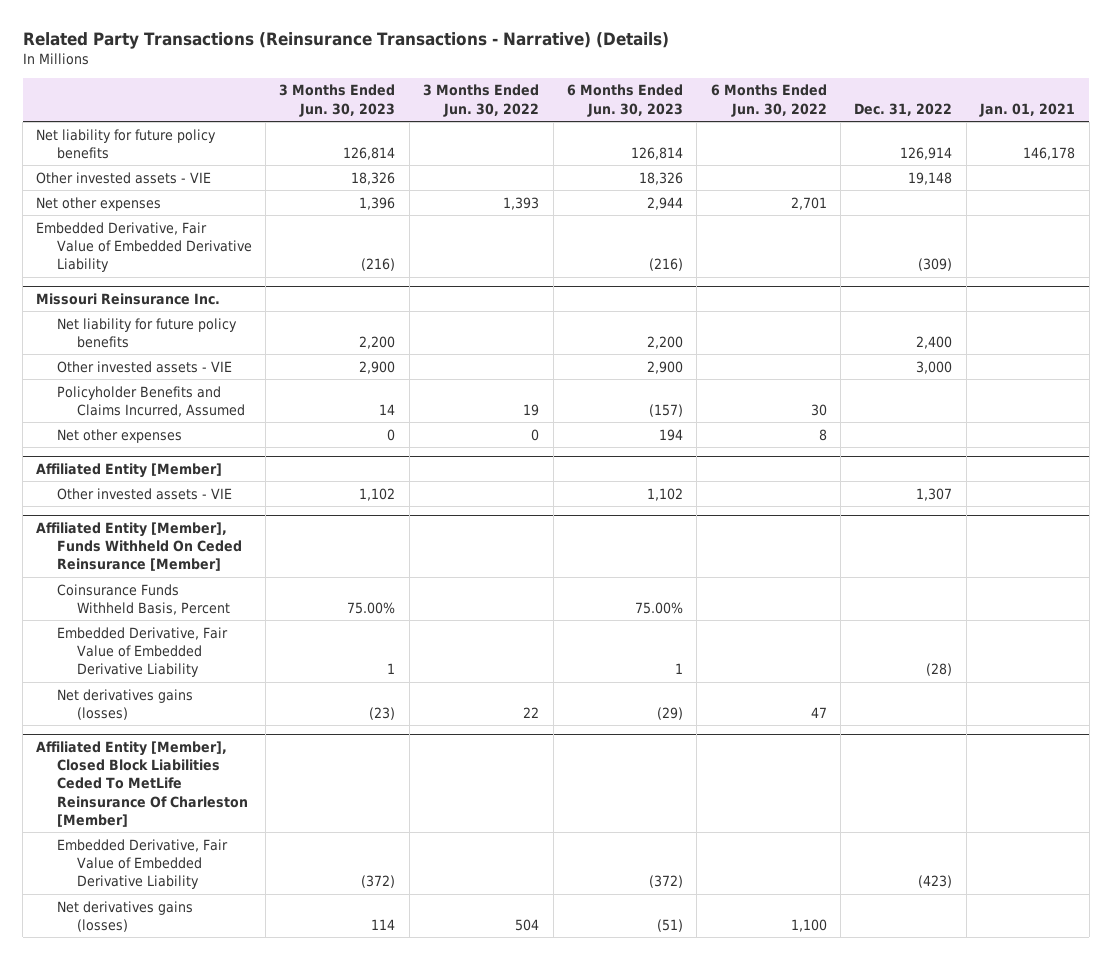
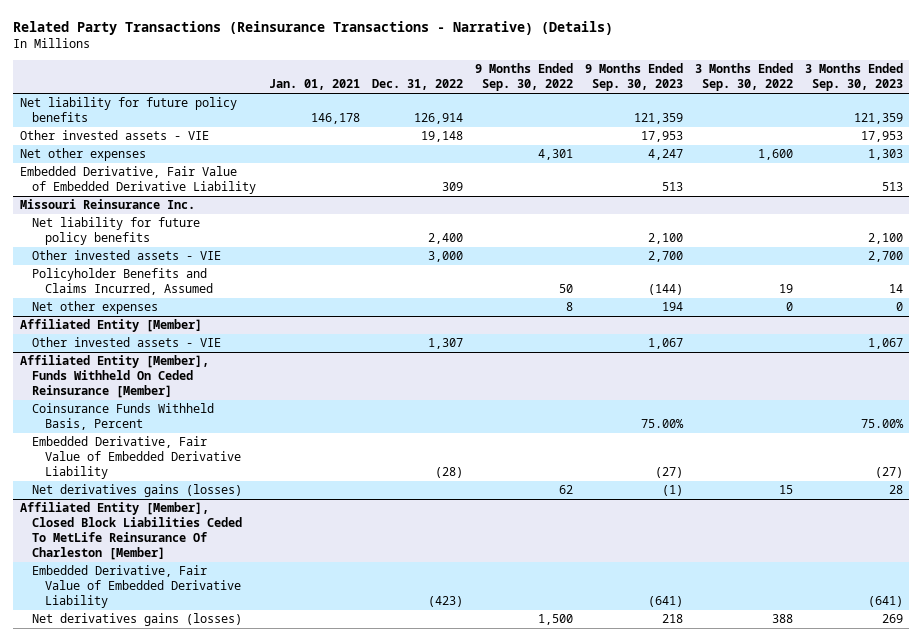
[279,84,396,117] 3 Months Ended Jun. 30, 2023 -> none
[423,84,540,117] 3 Months Ended Jun. 30, 2022 -> none
[566,84,683,117] 6 Months Ended Jun. 30, 2023 -> none
[710,84,827,117] 6 Months Ended Jun. 30, 2022 -> none
none -> [474,63,573,92] 9 Months Ended Sep. 30, 2022
none -> [584,63,683,92] 9 Months Ended Sep. 30, 2023
none -> [694,63,793,92] 3 Months Ended Sep. 30, 2022
none -> [805,63,904,92] 3 Months Ended Sep. 30, 2023
[918,258,953,272] (309) -> [441,182,463,192] 309

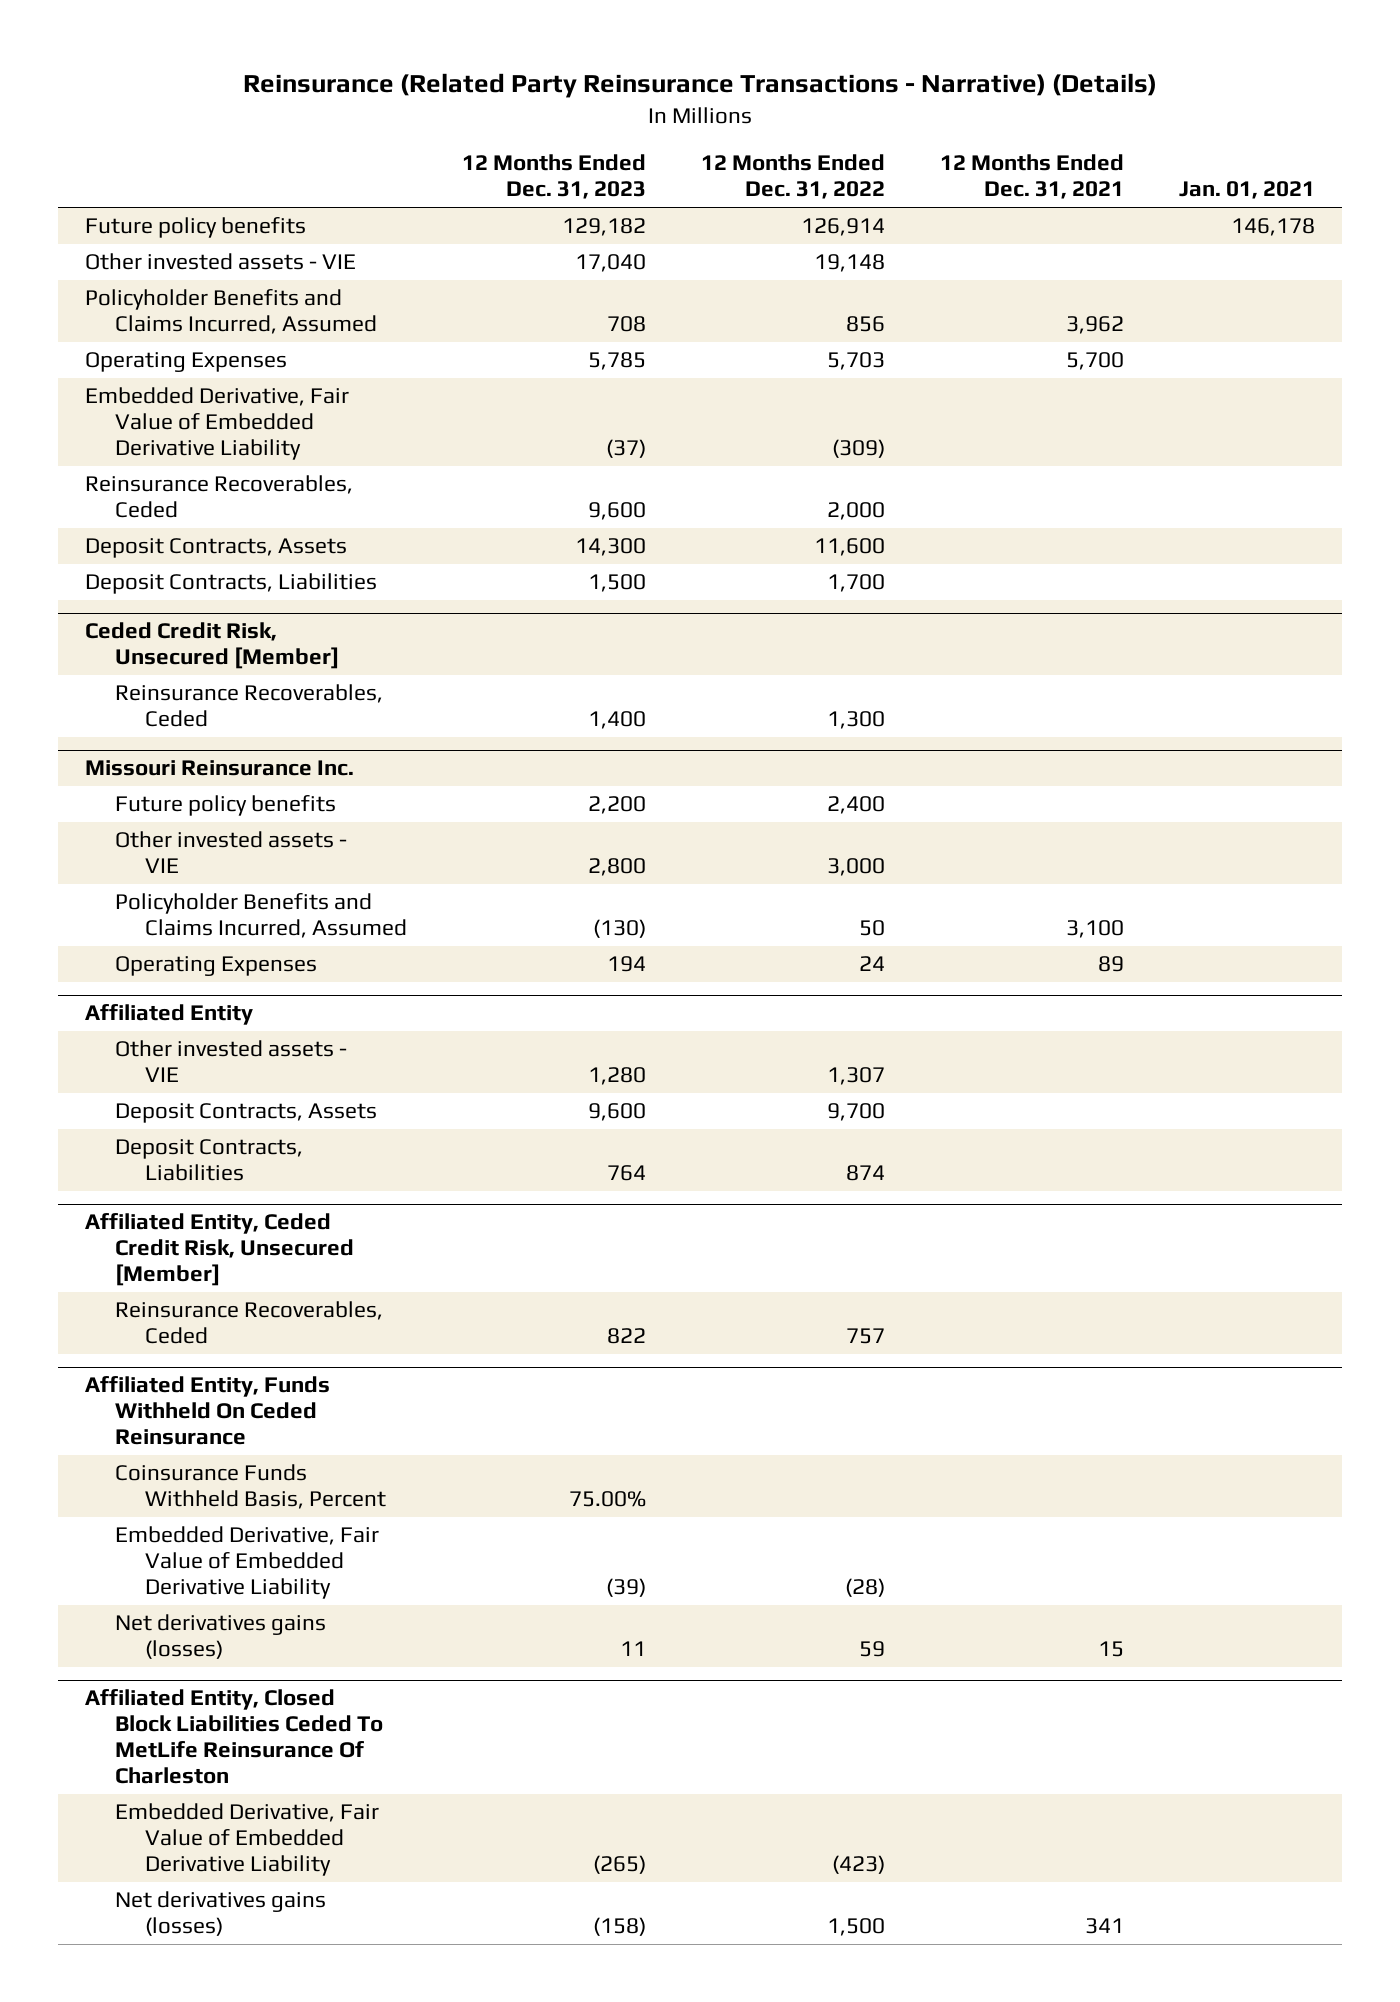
[13,20,614,35] Related Party Transactions (Reinsurance Transactions - Narrative) (Details) -> [242,73,1157,99] Reinsurance (Related Party Reinsurance Transactions - Narrative) (Details)
[371,79,463,91] Dec. 31, 2022 -> none
[474,63,573,92] 9 Months Ended Sep. 30, 2022 -> none
[584,63,683,92] 9 Months Ended Sep. 30, 2023 -> none
[694,63,793,92] 3 Months Ended Sep. 30, 2022 -> none
[805,63,904,92] 3 Months Ended Sep. 30, 2023 -> none
none -> [461,154,646,200] 12 Months Ended Dec. 31, 2023
none -> [700,154,885,200] 12 Months Ended Dec. 31, 2022
none -> [939,154,1124,200] 12 Months Ended Dec. 31, 2021
[19,97,237,123] Net liability for future policy benefits -> [85,217,307,239] Future policy benefits
none -> [85,289,378,335] Policyholder Benefits and Claims Incurred, Assumed
[19,148,146,162] Net other expenses -> [85,352,288,373] Operating Expenses
none -> [85,475,354,519] Reinsurance Recoverables, Ceded
none -> [85,538,348,559] Deposit Contracts, Assets
none -> [85,573,378,595] Deposit Contracts, Liabilities
none -> [85,622,340,670] Ceded Credit Risk, Unsecured [Member]
none -> [115,684,384,728] Reinsurance Recoverables, Ceded
[32,217,201,246] Net liability for future policy benefits -> [115,795,337,817] Future policy benefits
[32,301,159,315] Net other expenses -> [115,956,318,977] Operating Expenses
[19,319,202,333] Affiliated Entity [Member] -> [85,1004,254,1026] Affiliated Entity
none -> [115,1103,378,1124] Deposit Contracts, Assets
none -> [115,1139,304,1182] Deposit Contracts, Liabilities
none -> [85,1213,355,1287] Affiliated Entity, Ceded Credit Risk, Unsecured [Member]
none -> [115,1301,384,1345] Reinsurance Recoverables, Ceded
[19,355,209,399] Affiliated Entity [Member], Funds Withheld On Ceded Reinsurance [Member] -> [85,1376,331,1446] Affiliated Entity, Funds Withheld On Ceded Reinsurance
[19,502,243,561] Affiliated Entity [Member], Closed Block Liabilities Ceded To MetLife Reinsurance Of Charleston [Member] -> [85,1689,384,1785] Affiliated Entity, Closed Block Liabilities Ceded To MetLife Reinsurance Of Charleston

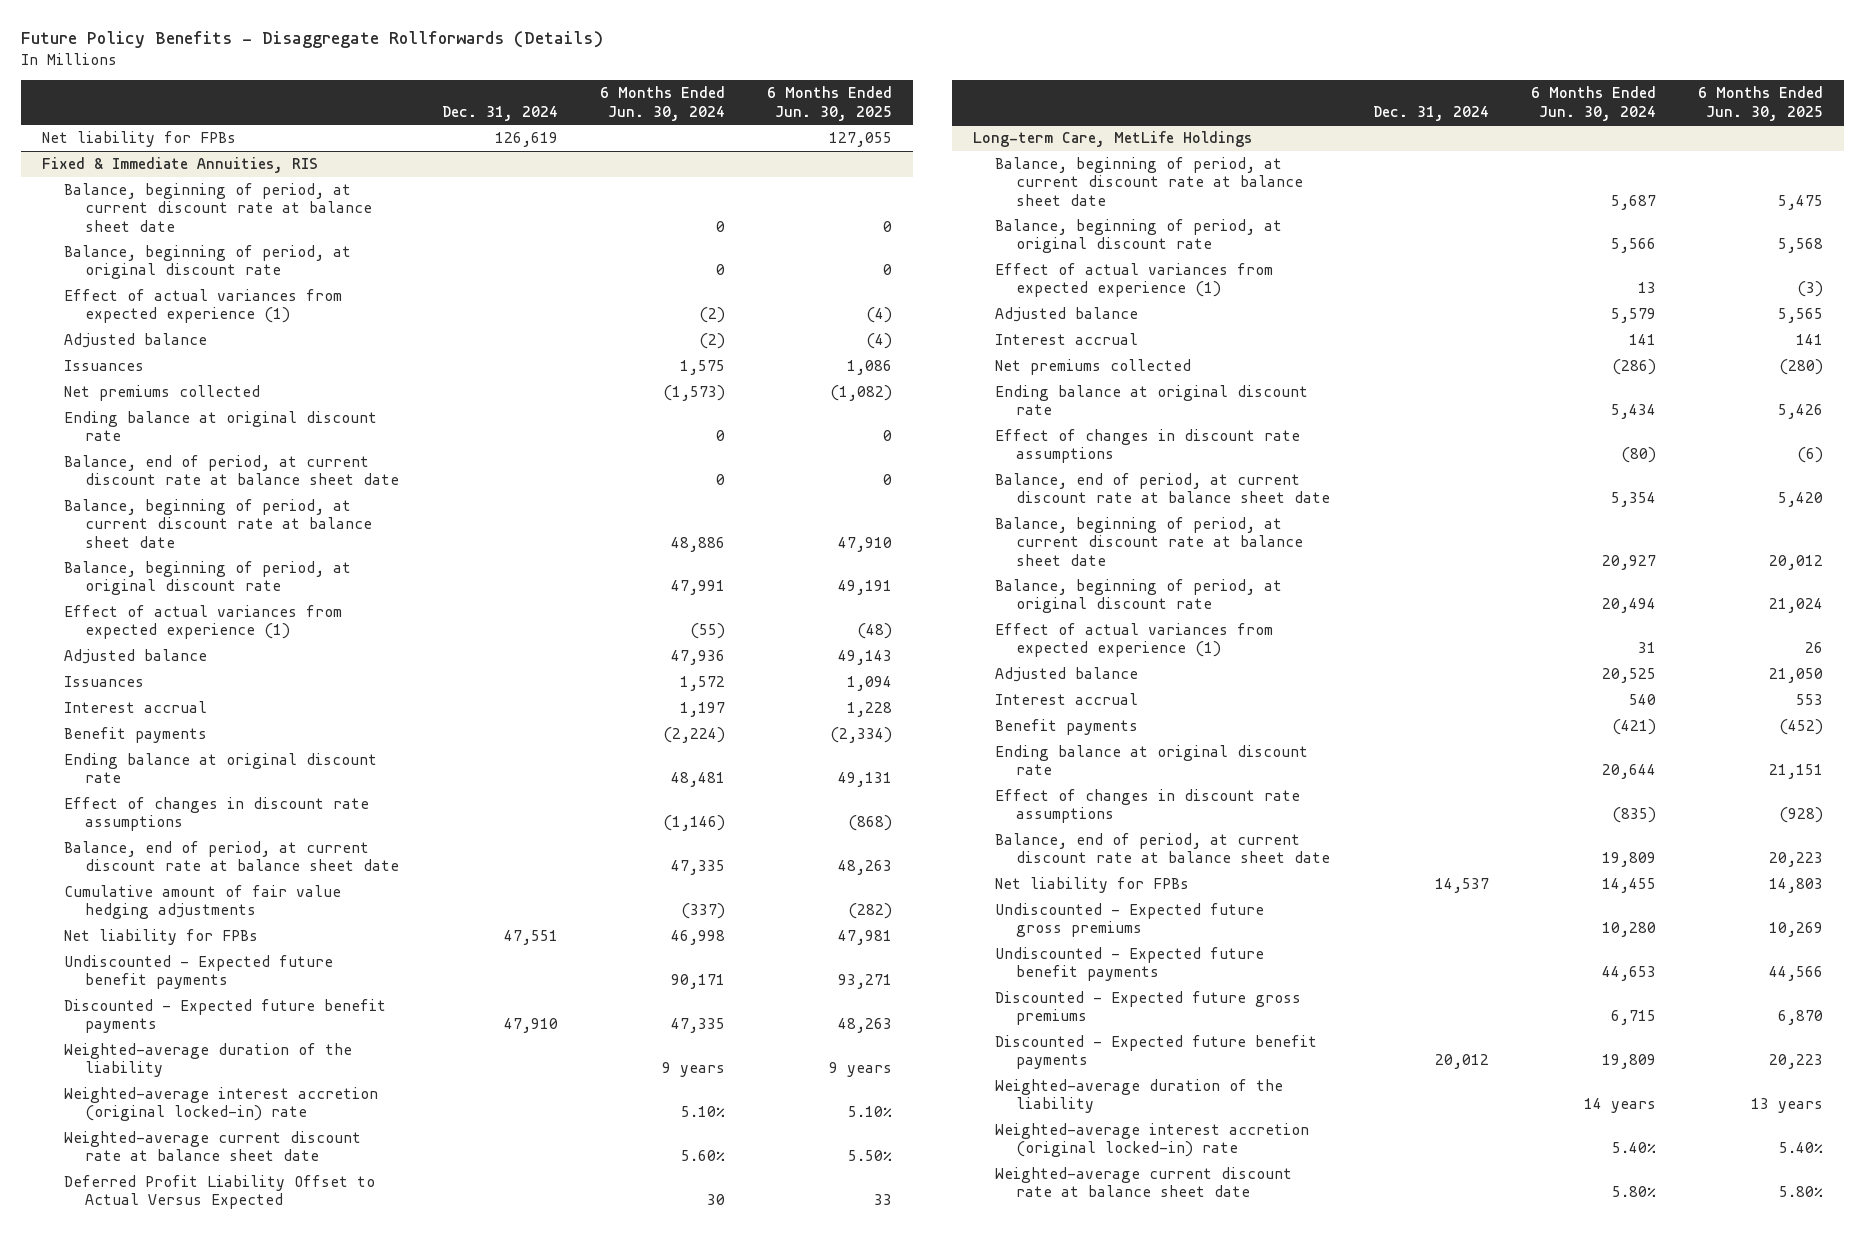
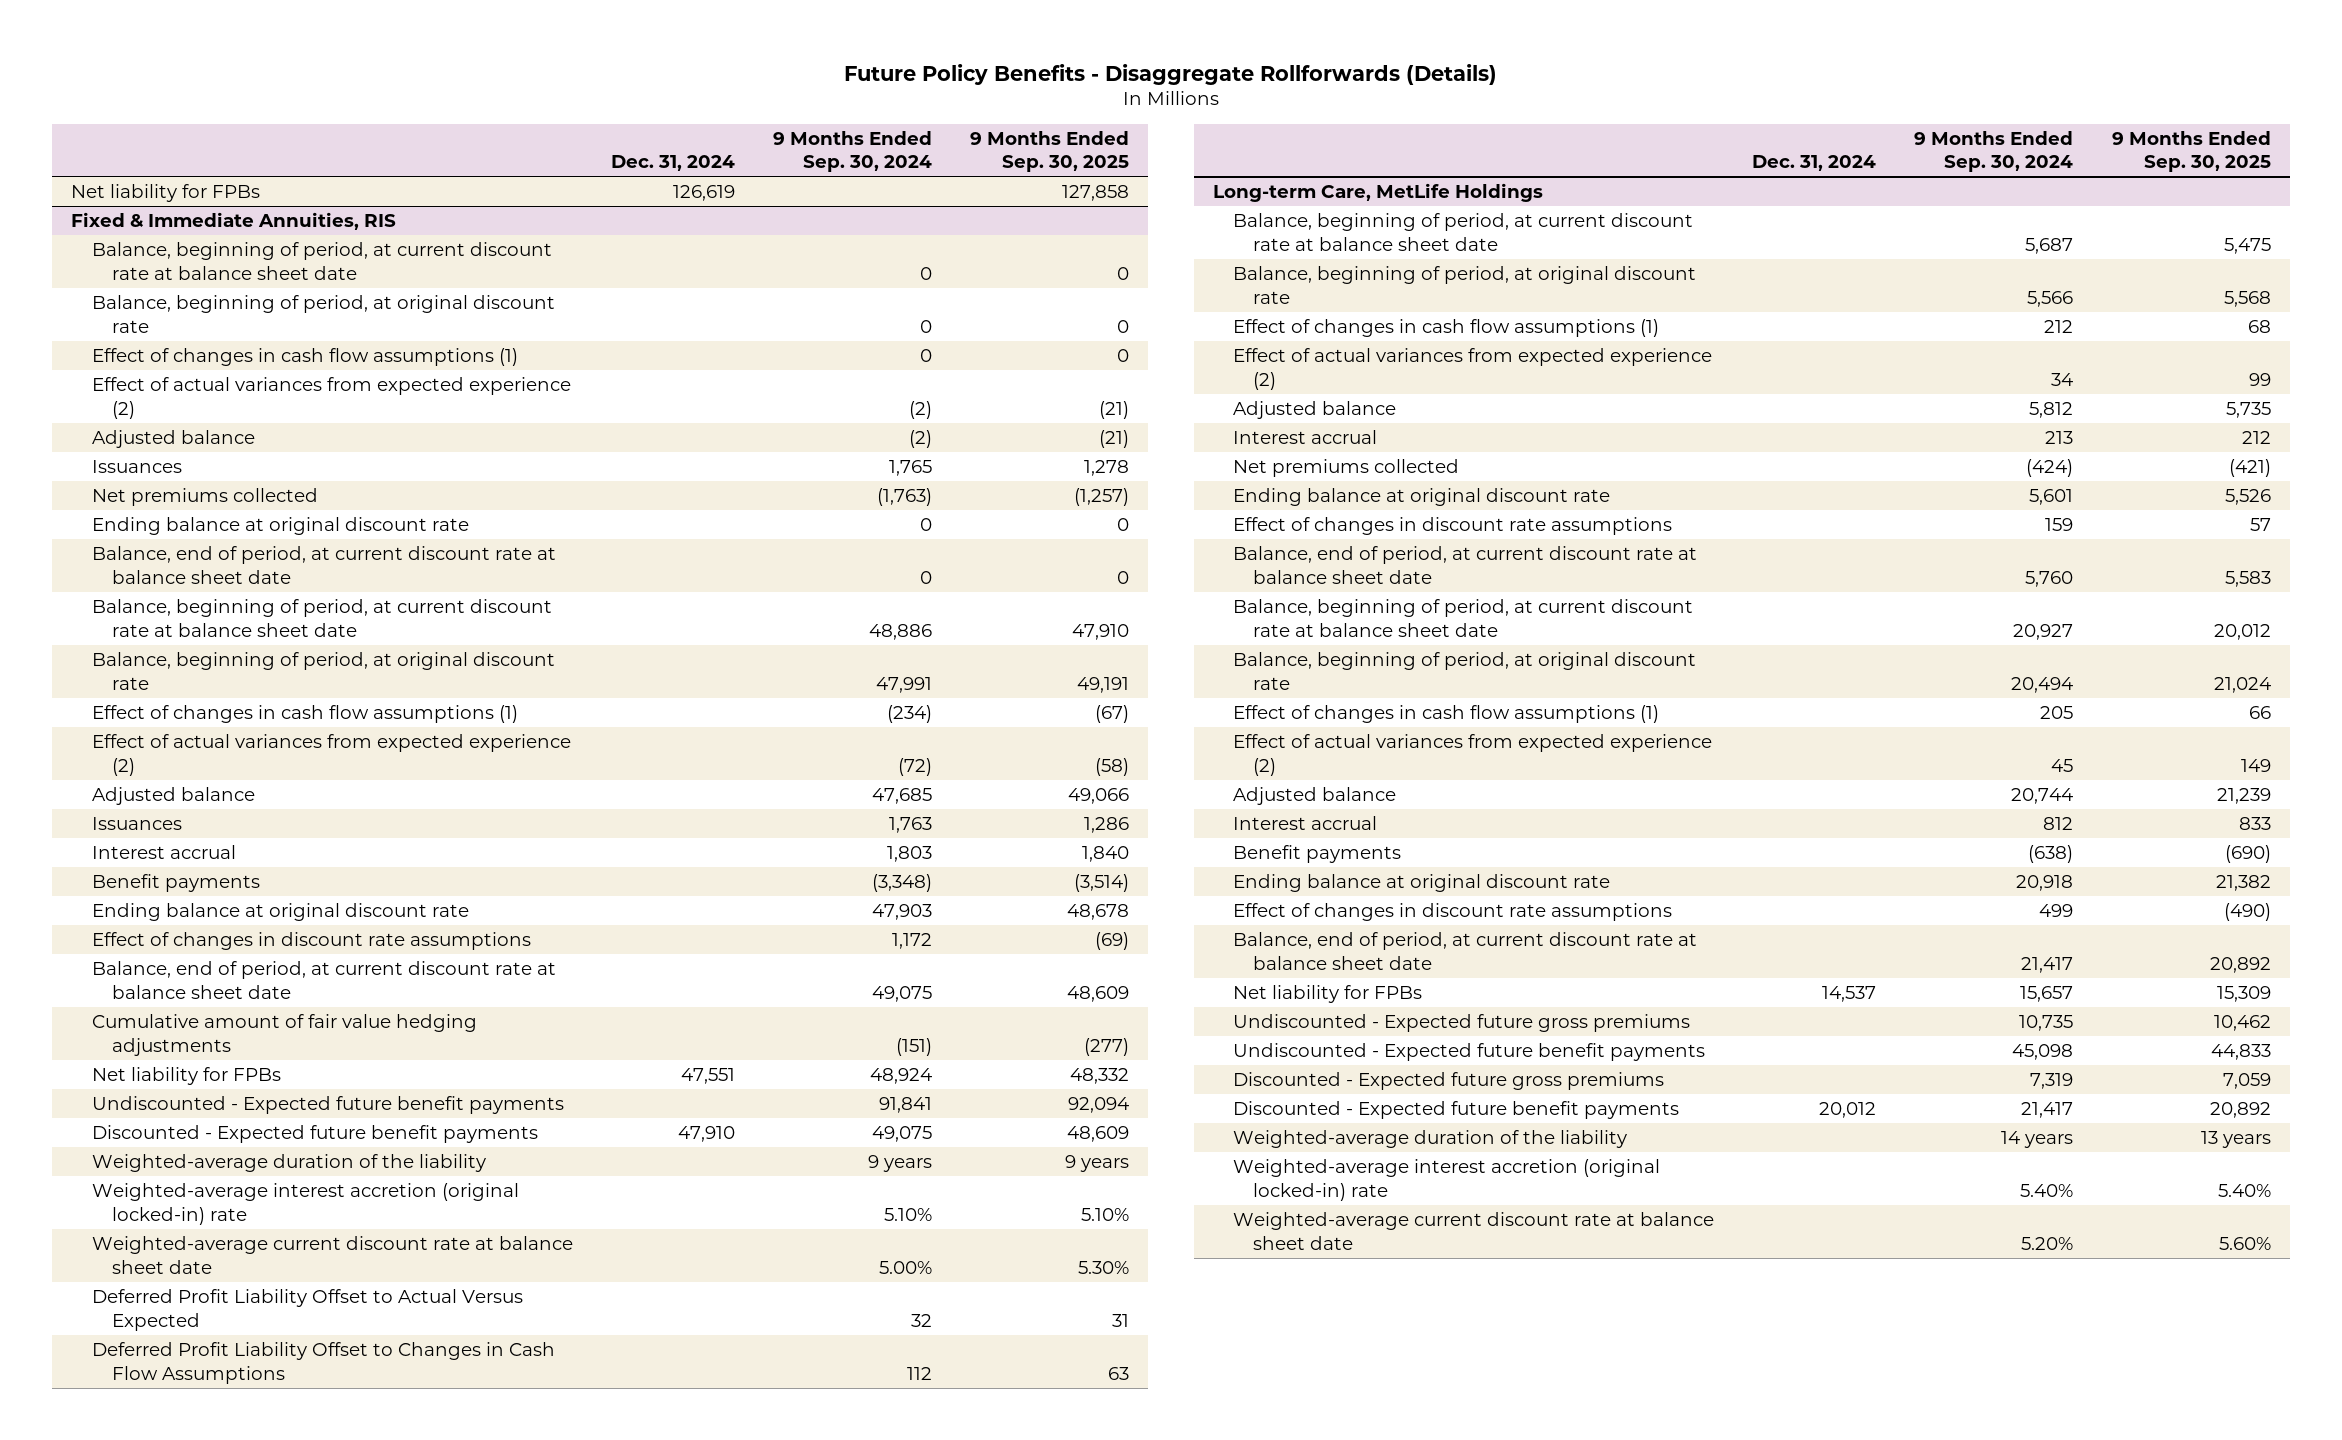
[599,86,725,121] 6 Months Ended Jun. 30, 2024 -> none
[767,86,893,121] 6 Months Ended Jun. 30, 2025 -> none
none -> [772,130,932,173] 9 Months Ended Sep. 30, 2024
none -> [970,130,1130,173] 9 Months Ended Sep. 30, 2025
none -> [91,348,518,367] Effect of changes in cash flow assumptions (1)
[63,289,342,324] Effect of actual variances from expected experience (1) -> [91,377,571,419] Effect of actual variances from expected experience (2)
none -> [91,705,518,724] Effect of changes in cash flow assumptions (1)
[63,605,342,640] Effect of actual variances from expected experience (1) -> [91,734,571,776] Effect of actual variances from expected experience (2)
none -> [91,1342,555,1384] Deferred Profit Liability Offset to Changes in Cash Flow Assumptions
none -> [1233,319,1660,338] Effect of changes in cash flow assumptions (1)
[994,263,1273,298] Effect of actual variances from expected experience (1) -> [1233,348,1713,390] Effect of actual variances from expected experience (2)
none -> [1233,705,1660,724] Effect of changes in cash flow assumptions (1)
[994,623,1273,658] Effect of actual variances from expected experience (1) -> [1233,734,1713,776] Effect of actual variances from expected experience (2)

